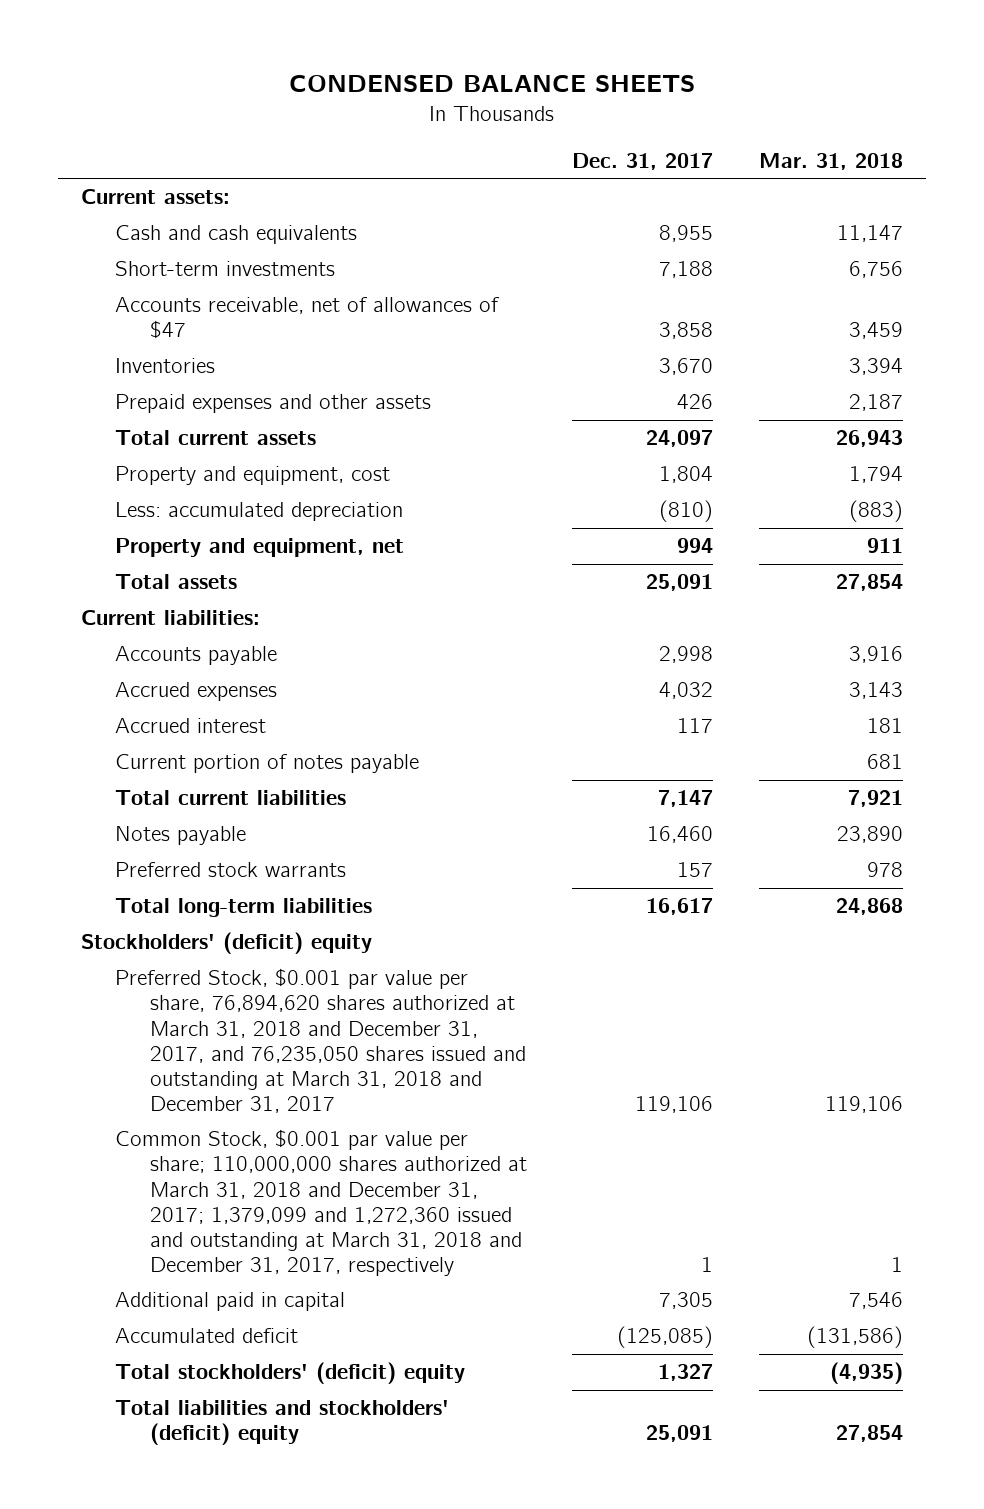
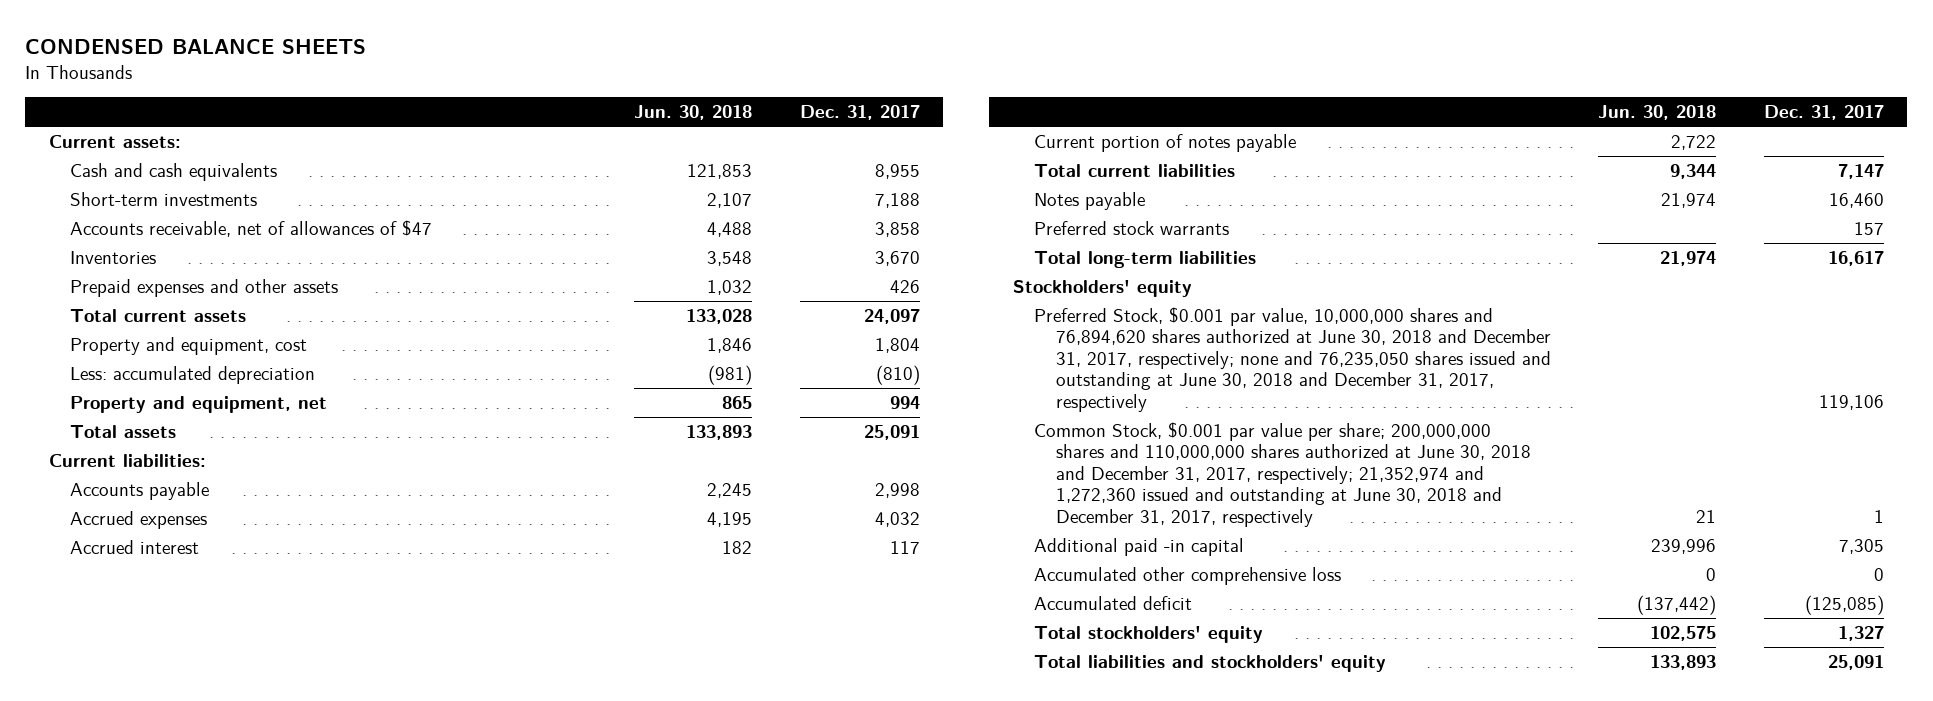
[759,152,904,170] Mar. 31, 2018 -> none
none -> [634,105,753,121] Jun. 30, 2018
[81,932,373,955] Stockholders' (deficit) equity -> [1013,280,1193,298] Stockholders' equity
[115,968,526,1113] Preferred Stock, $0.001 par value per share, 76,894,620 shares authorized at March 31, 2018 and December 31, 2017, and 76,235,050 shares issued and outstanding at March 31, 2018 and December 31, 2017 -> [1034,307,1551,412] Preferred Stock, $0.001 par value, 10,000,000 shares and 76,894,620 shares authorized at June 30, 2018 and December 31, 2017, respectively; none and 76,235,050 shares issued and outstanding at June 30, 2018 and December 31, 2017, respectively
[115,1129,527,1276] Common Stock, $0.001 par value per share; 110,000,000 shares authorized at March 31, 2018 and December 31, 2017; 1,379,099 and 1,272,360 issued and outstanding at March 31, 2018 and December 31, 2017, respectively -> [1034,422,1531,527] Common Stock, $0.001 par value per share; 200,000,000 shares and 110,000,000 shares authorized at June 30, 2018 and December 31, 2017, respectively; 21,352,974 and 1,272,360 issued and outstanding at June 30, 2018 and December 31, 2017, respectively
[115,1292,346,1312] Additional paid in capital -> [1034,538,1245,557] Additional paid -in capital
none -> [1034,567,1342,586] Accumulated other comprehensive loss
[115,1362,466,1385] Total stockholders' (deficit) equity -> [1034,626,1264,644] Total stockholders' equity
[115,1400,450,1446] Total liabilities and stockholders' (deficit) equity -> [1034,655,1387,673] Total liabilities and stockholders' equity

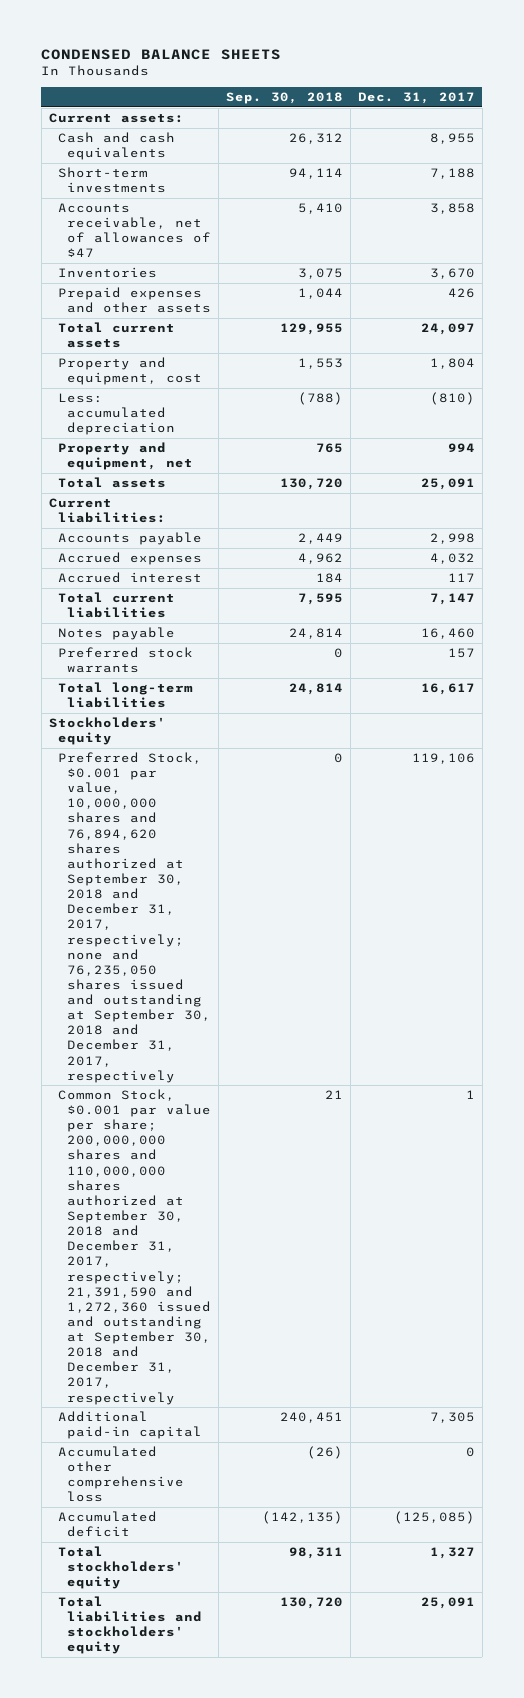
[634,105,753,121] Jun. 30, 2018 -> none
none -> [226,92,344,105] Sep. 30, 2018
[1034,134,1297,153] Current portion of notes payable -> none
[1034,307,1551,412] Preferred Stock, $0.001 par value, 10,000,000 shares and 76,894,620 shares authorized at June 30, 2018 and December 31, 2017, respectively; none and 76,235,050 shares issued and outstanding at June 30, 2018 and December 31, 2017, respectively -> [57,751,212,1083] Preferred Stock, $0.001 par value, 10,000,000 shares and 76,894,620 shares authorized at September 30, 2018 and December 31, 2017, respectively; none and 76,235,050 shares issued and outstanding at September 30, 2018 and December 31, 2017, respectively
[1034,422,1531,527] Common Stock, $0.001 par value per share; 200,000,000 shares and 110,000,000 shares authorized at June 30, 2018 and December 31, 2017, respectively; 21,352,974 and 1,272,360 issued and outstanding at June 30, 2018 and December 31, 2017, respectively -> [57,1088,212,1405] Common Stock, $0.001 par value per share; 200,000,000 shares and 110,000,000 shares authorized at September 30, 2018 and December 31, 2017, respectively; 21,391,590 and 1,272,360 issued and outstanding at September 30, 2018 and December 31, 2017, respectively
[1034,538,1245,557] Additional paid -in capital -> [57,1410,203,1440] Additional paid-in capital

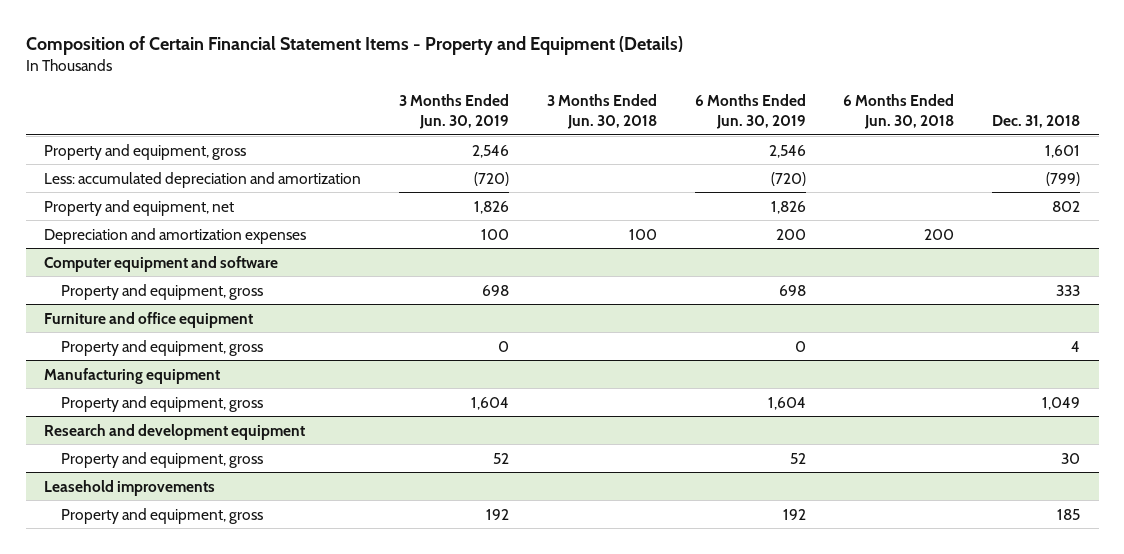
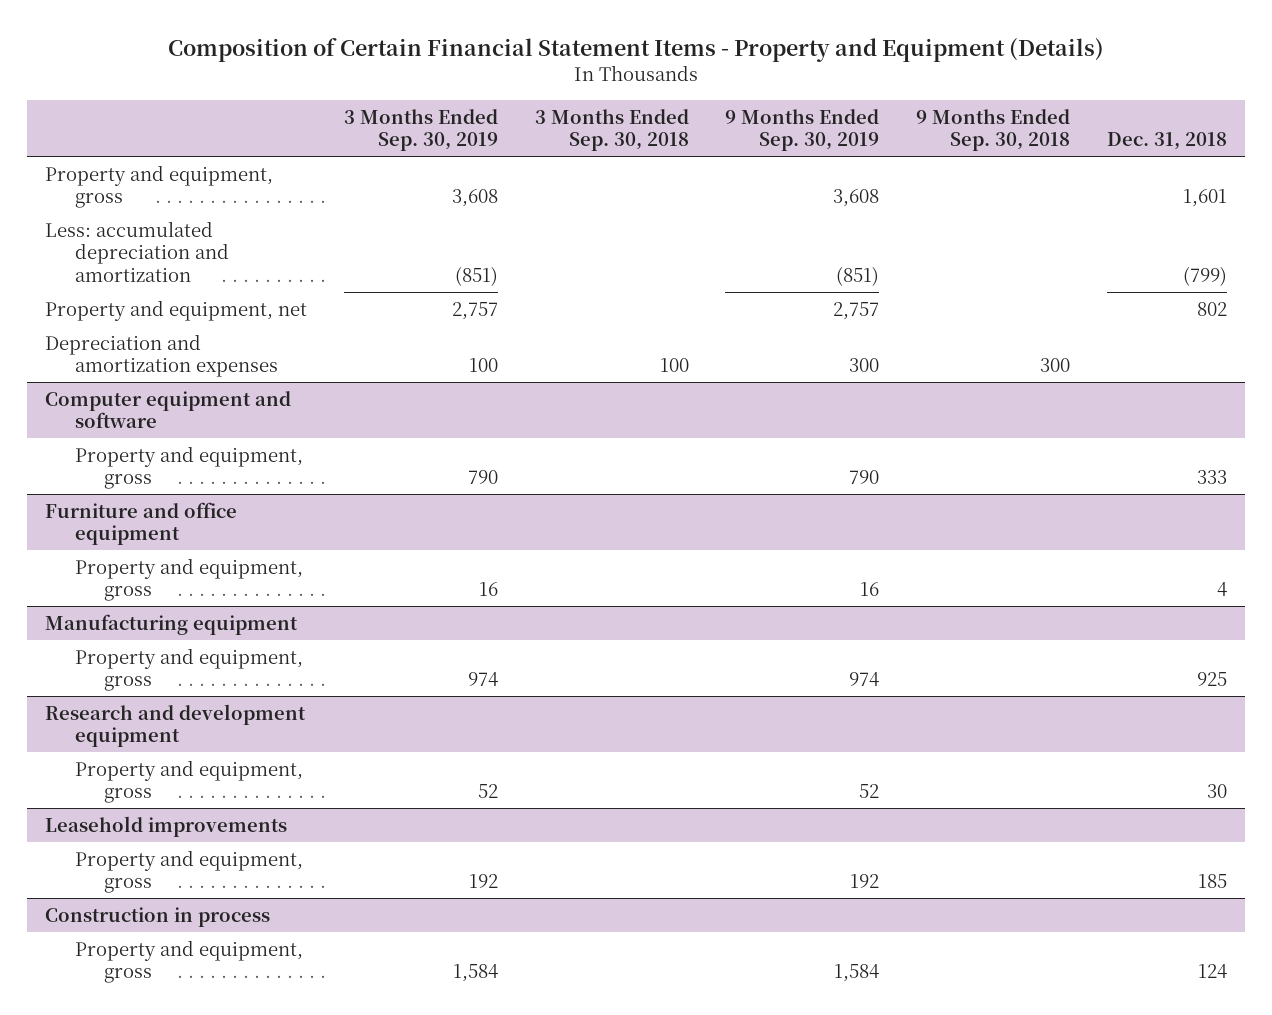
[399,94,510,130] 3 Months Ended Jun. 30, 2019 -> none
[546,94,657,130] 3 Months Ended Jun. 30, 2018 -> none
[694,94,806,130] 6 Months Ended Jun. 30, 2019 -> none
[843,94,955,130] 6 Months Ended Jun. 30, 2018 -> none
none -> [343,108,498,152] 3 Months Ended Sep. 30, 2019
none -> [534,108,689,152] 3 Months Ended Sep. 30, 2018
none -> [725,108,880,152] 9 Months Ended Sep. 30, 2019
none -> [916,108,1071,152] 9 Months Ended Sep. 30, 2018
[1041,396,1080,410] 1,049 -> [1196,672,1227,687] 925
none -> [45,906,271,927] Construction in process
none -> [74,939,303,984] Property and equipment, gross

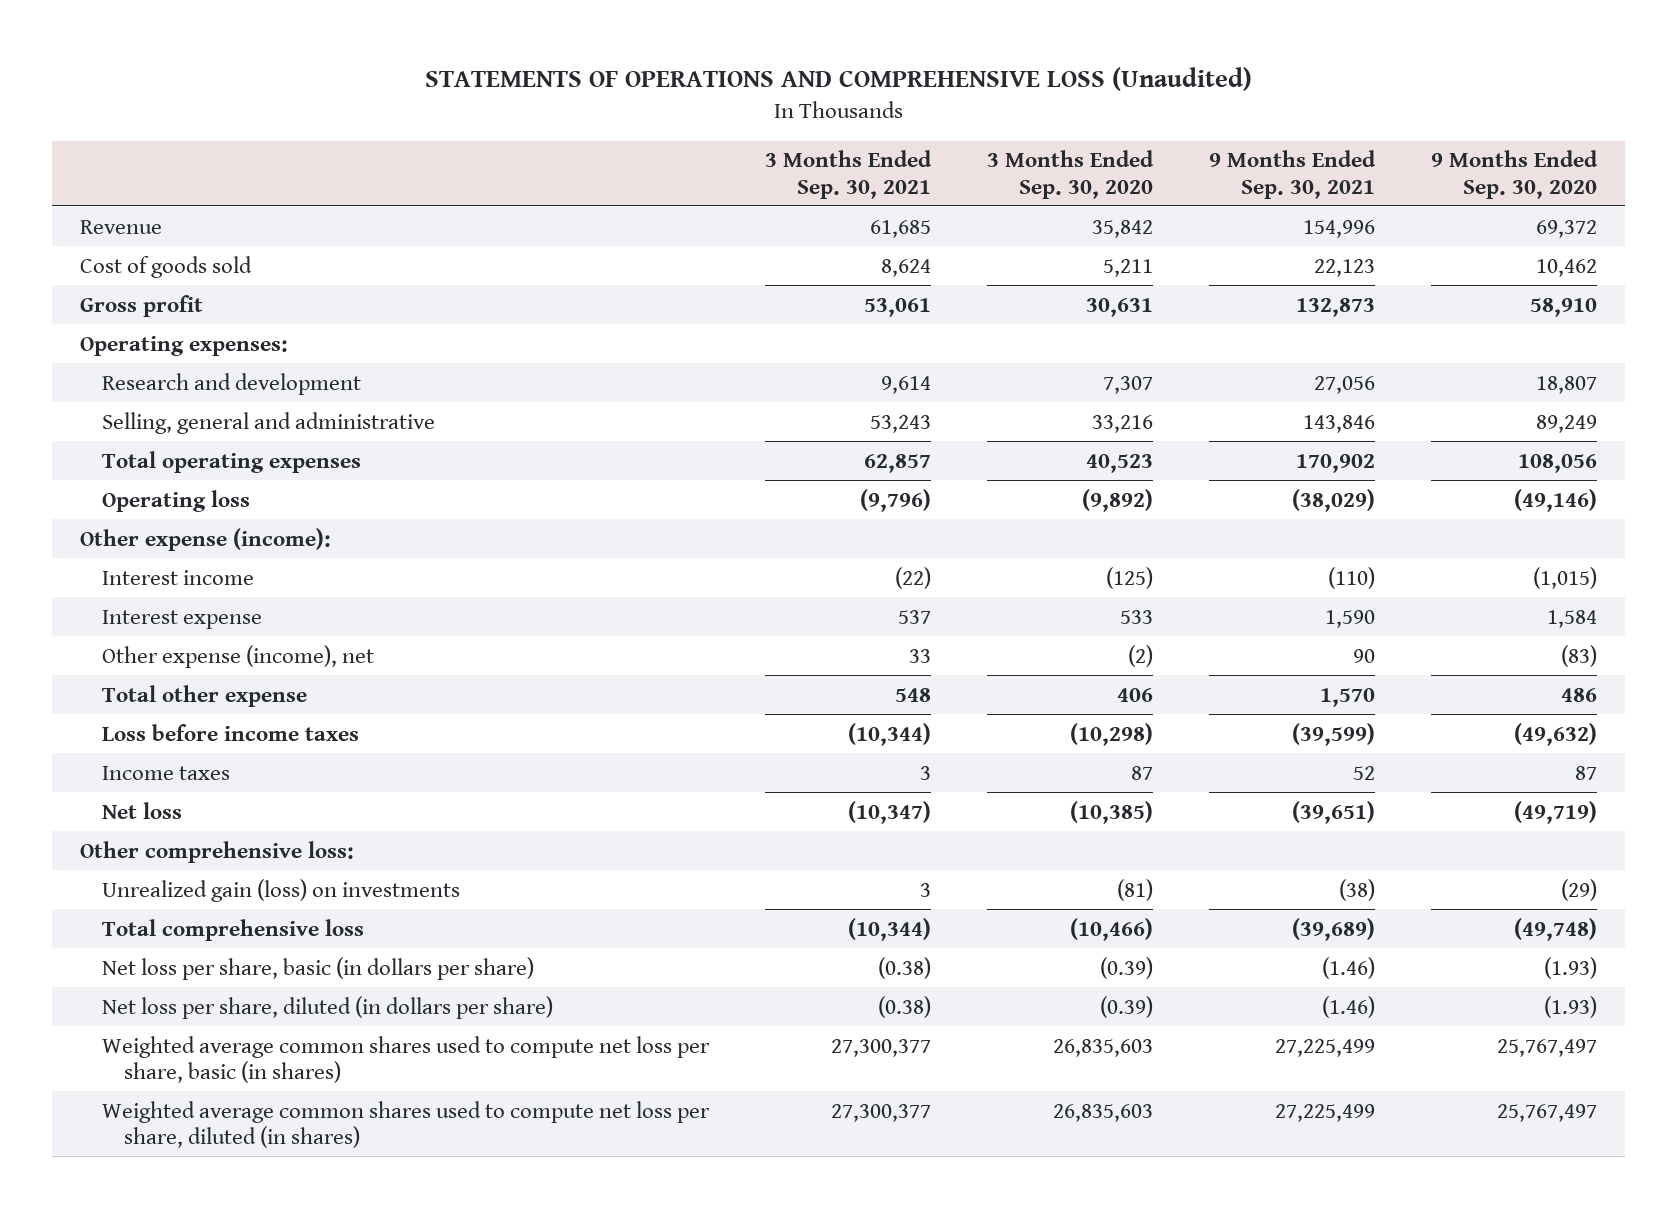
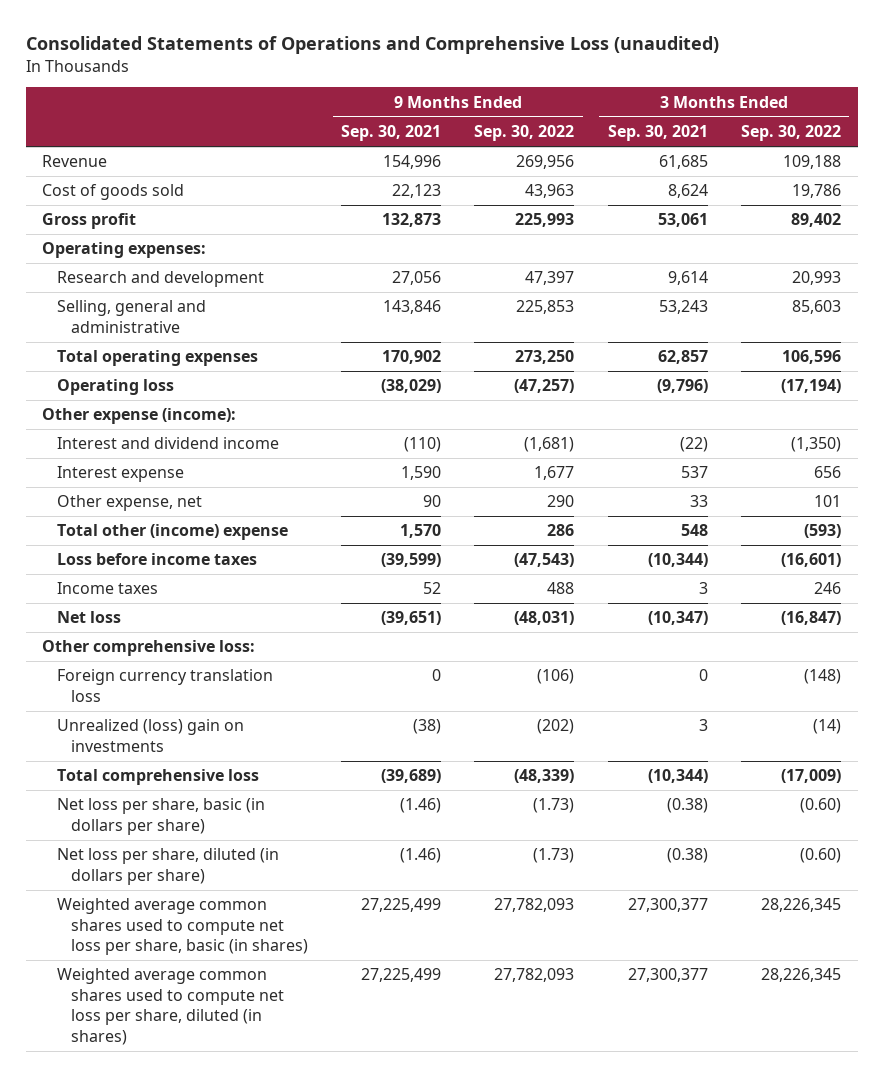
[424,67,1252,92] STATEMENTS OF OPERATIONS AND COMPREHENSIVE LOSS (Unaudited) -> [25,36,719,55] Consolidated Statements of Operations and Comprehensive Loss (unaudited)
[987,150,1155,199] 3 Months Ended Sep. 30, 2020 -> none
[1431,150,1599,199] 9 Months Ended Sep. 30, 2020 -> none
none -> [474,125,575,142] Sep. 30, 2022
none -> [740,125,841,142] Sep. 30, 2022
[101,569,254,585] Interest income -> [56,437,279,450] Interest and dividend income
[101,644,374,668] Other expense (income), net -> [56,495,202,512] Other expense, net
[101,684,307,707] Total other expense -> [56,524,288,541] Total other (income) expense
none -> [56,669,273,702] Foreign currency translation loss
[101,878,460,902] Unrealized gain (loss) on investments -> [56,719,244,752] Unrealized (loss) gain on investments

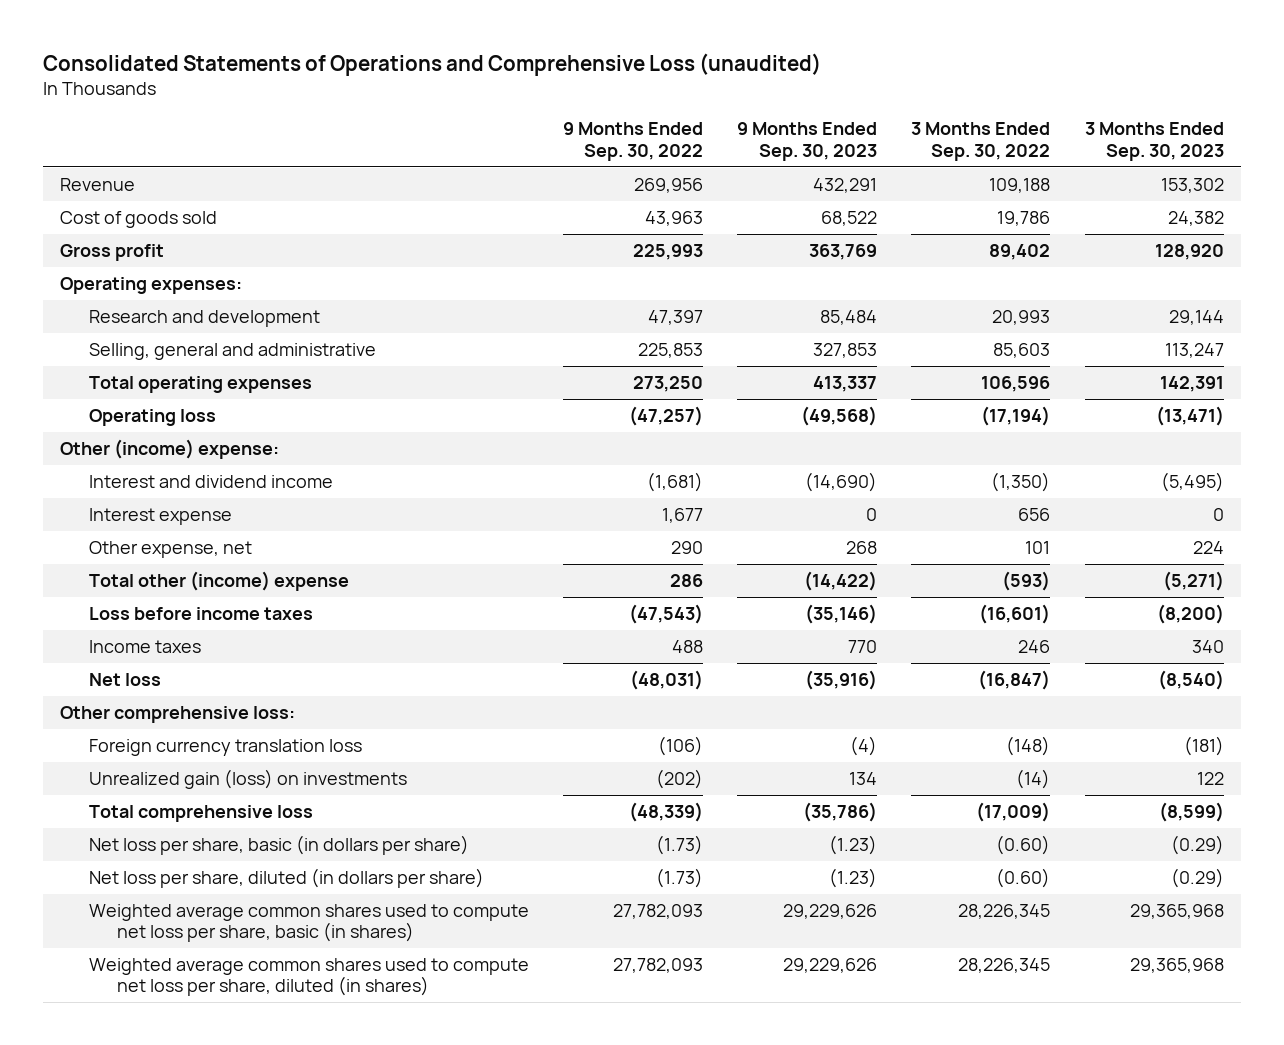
[341,125,442,142] Sep. 30, 2021 -> none
[607,125,708,142] Sep. 30, 2021 -> none
none -> [737,122,878,161] 9 Months Ended Sep. 30, 2023
none -> [1084,122,1224,161] 3 Months Ended Sep. 30, 2023
[42,408,237,425] Other expense (income): -> [60,438,280,459] Other (income) expense:
[56,719,244,752] Unrealized (loss) gain on investments -> [88,768,407,789] Unrealized gain (loss) on investments

